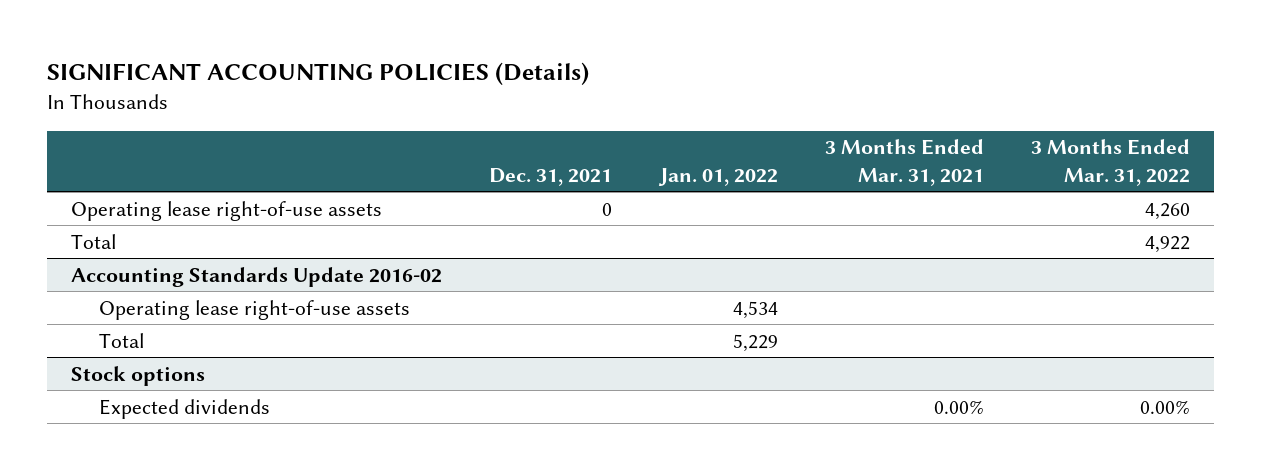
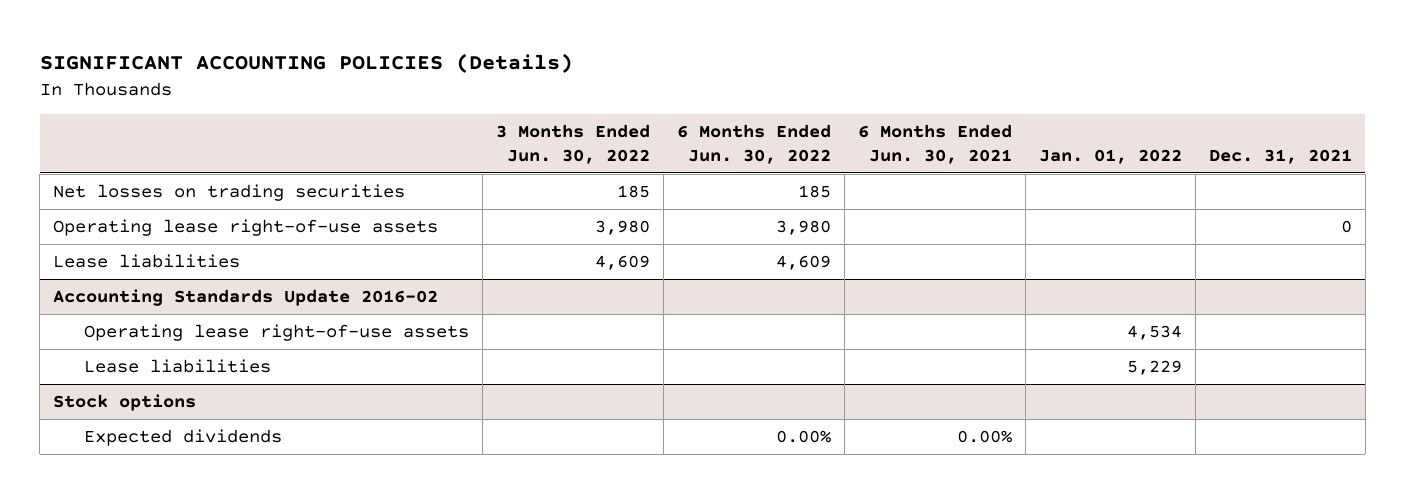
[824,139,984,186] 3 Months Ended Mar. 31, 2021 -> none
[1031,139,1191,186] 3 Months Ended Mar. 31, 2022 -> none
none -> [495,124,650,164] 3 Months Ended Jun. 30, 2022
none -> [676,124,831,164] 6 Months Ended Jun. 30, 2022
none -> [857,124,1012,164] 6 Months Ended Jun. 30, 2021
none -> [53,184,406,202] Net losses on trading securities
[70,233,116,249] Total -> [53,254,241,269] Lease liabilities
[99,332,145,348] Total -> [83,359,271,374] Lease liabilities

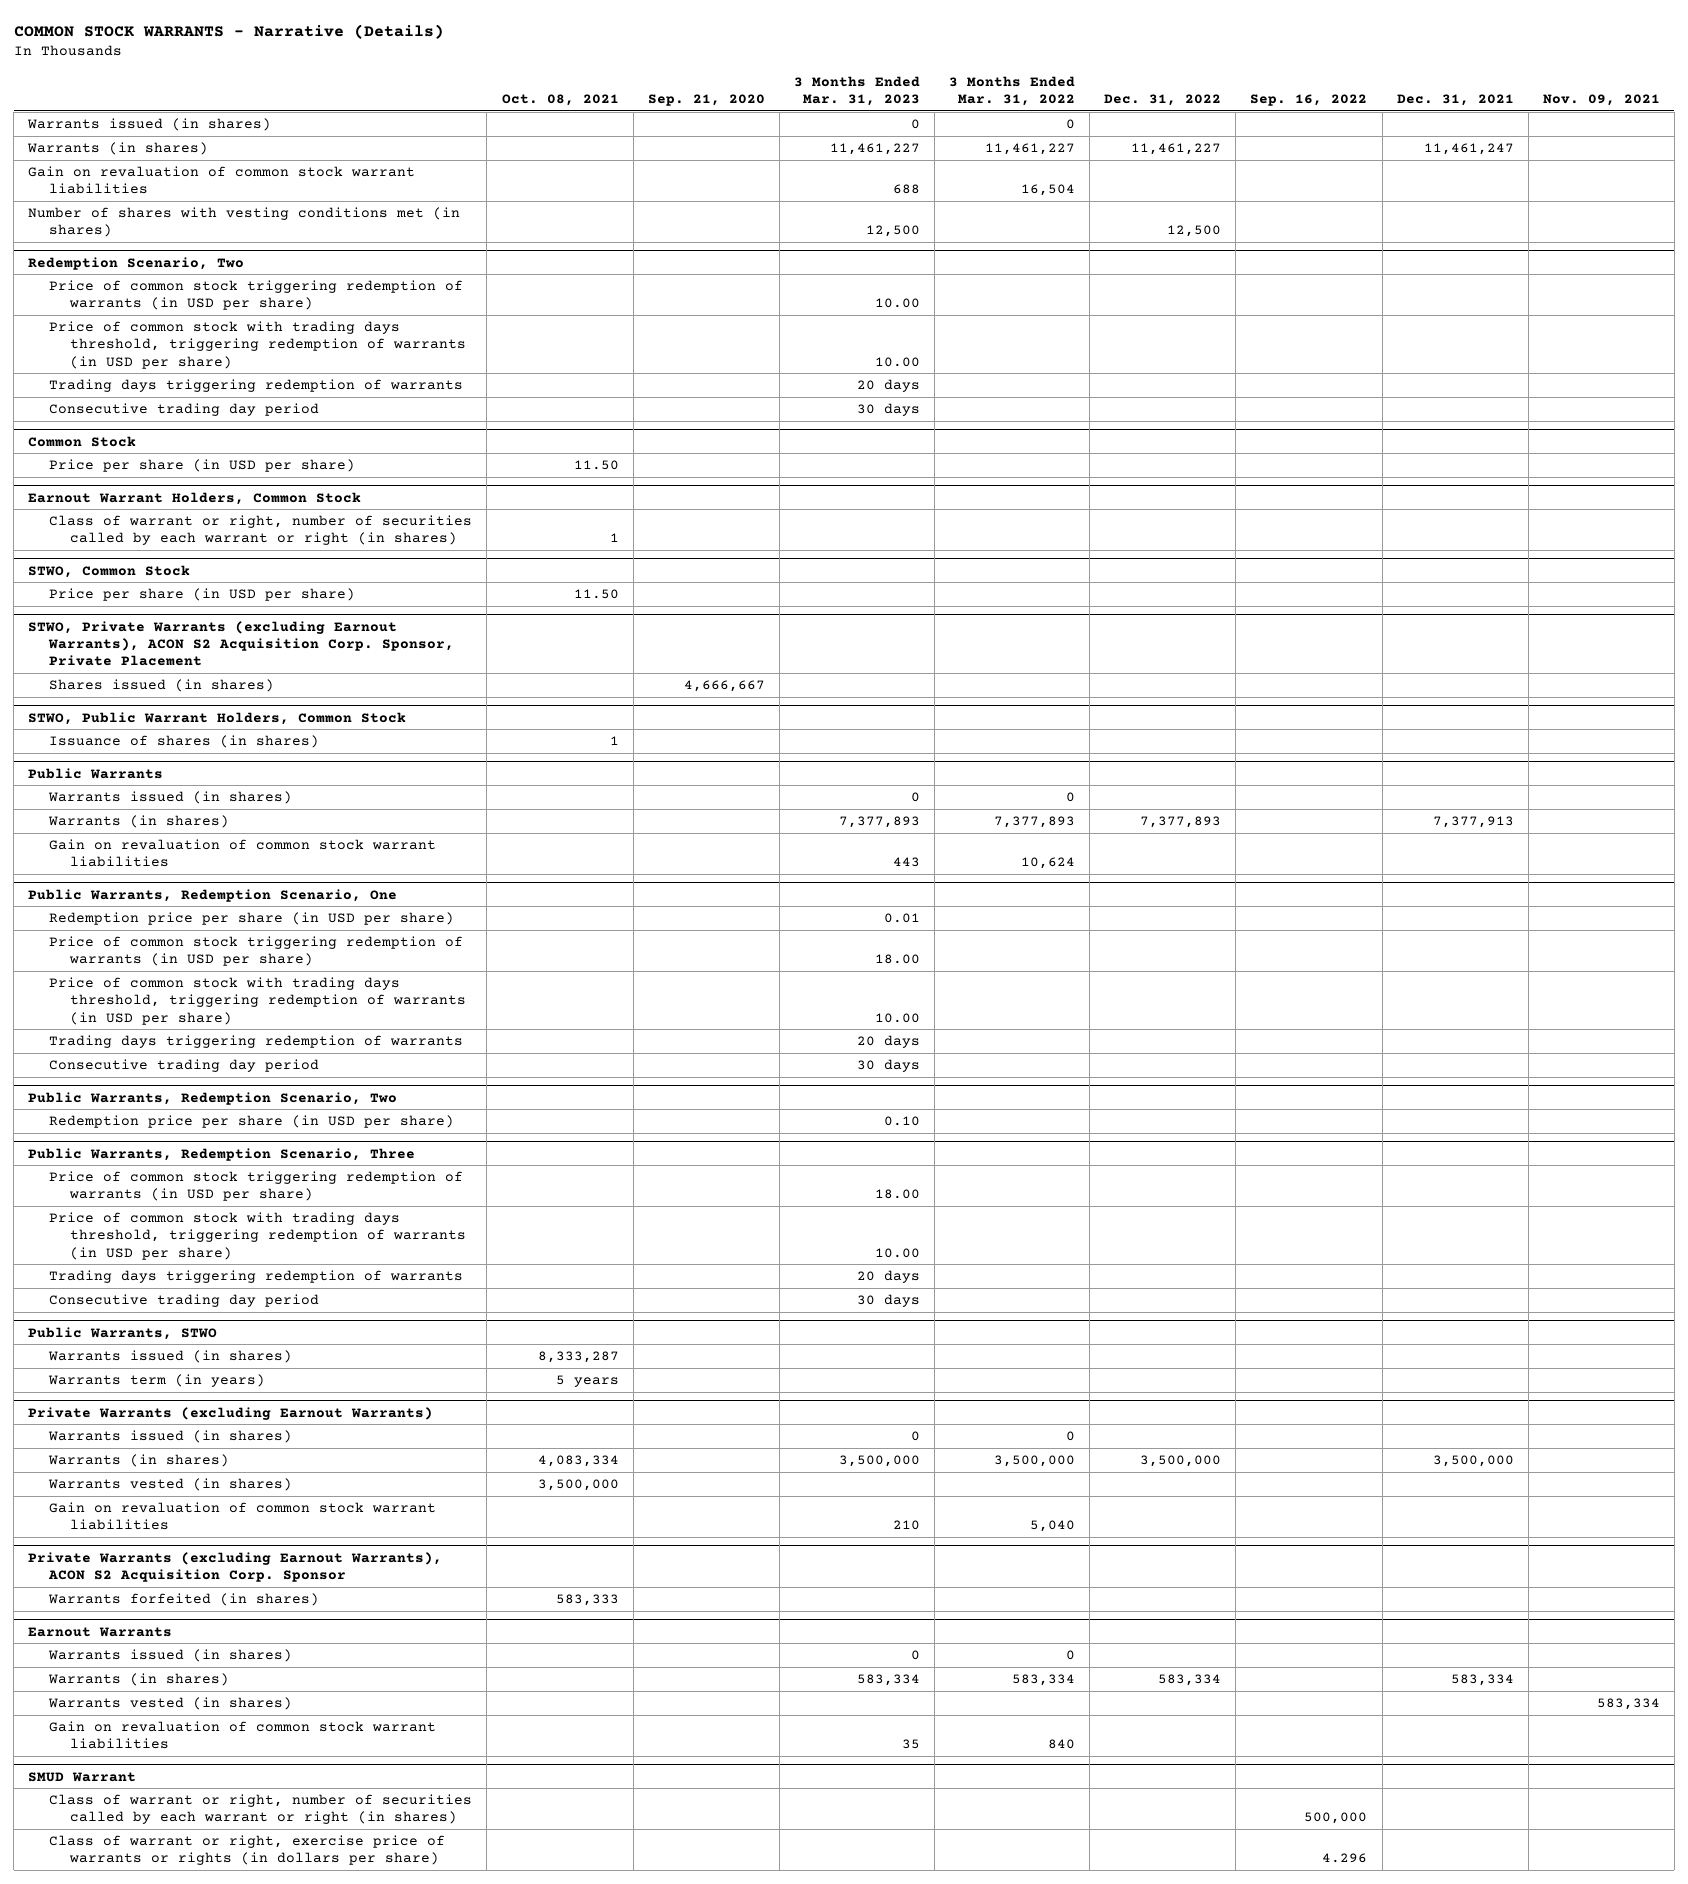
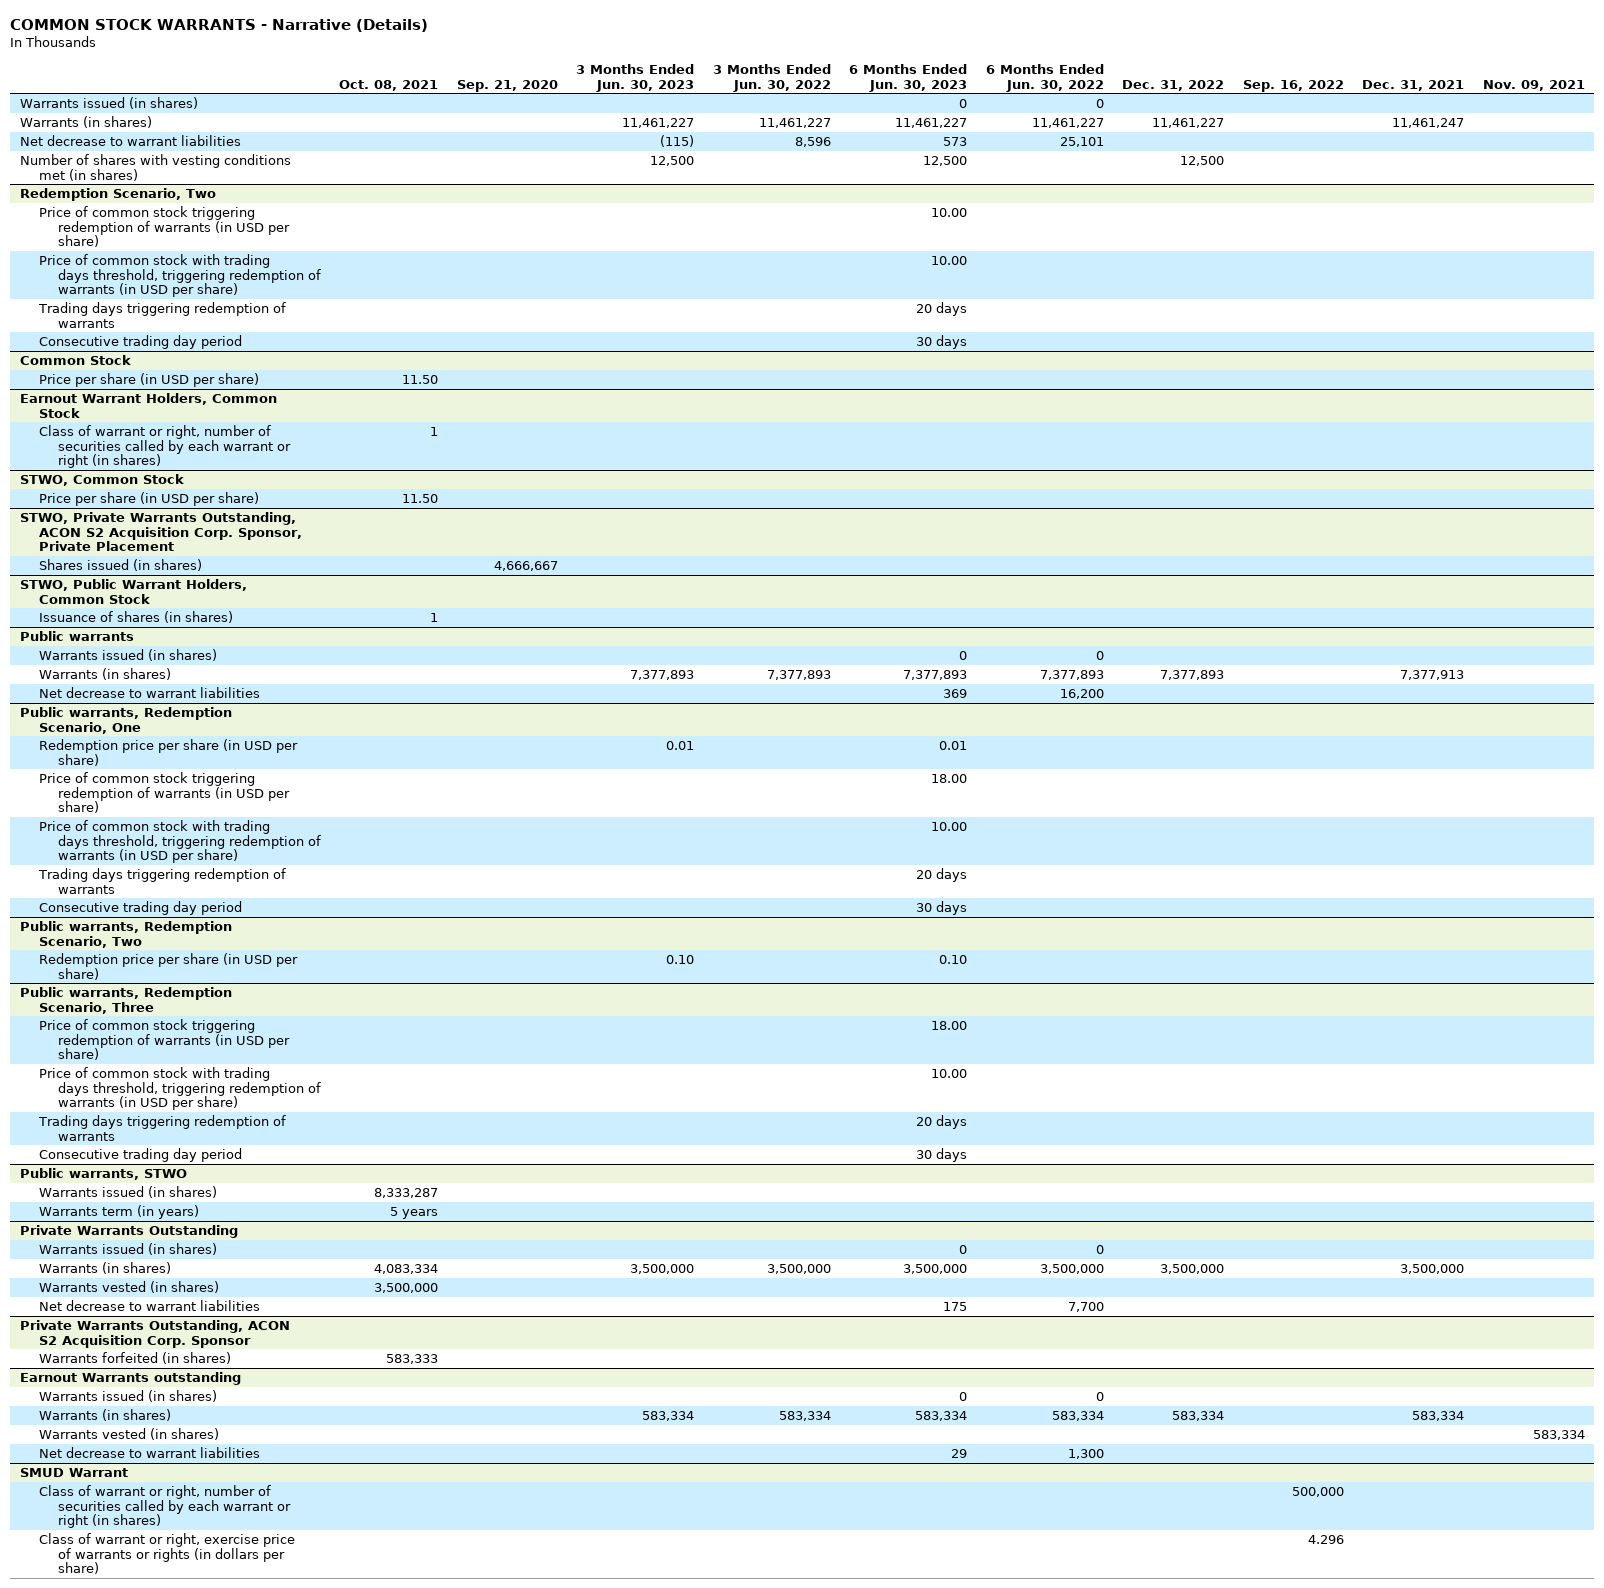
[793,75,920,106] 3 Months Ended Mar. 31, 2023 -> none
[949,75,1076,106] 3 Months Ended Mar. 31, 2022 -> none
none -> [576,63,695,92] 3 Months Ended Jun. 30, 2023
none -> [712,63,831,92] 3 Months Ended Jun. 30, 2022
none -> [849,63,968,92] 6 Months Ended Jun. 30, 2023
none -> [985,63,1104,92] 6 Months Ended Jun. 30, 2022
[28,166,416,195] Gain on revaluation of common stock warrant liabilities -> [19,135,241,147] Net decrease to warrant liabilities
[28,620,455,667] STWO, Private Warrants (excluding Earnout Warrants), ACON S2 Acquisition Corp. Sponsor, Private Placement -> [19,512,302,552] STWO, Private Warrants Outstanding, ACON S2 Acquisition Corp. Sponsor, Private Placement
[28,767,164,779] Public Warrants -> [19,631,134,642] Public warrants
[49,839,437,868] Gain on revaluation of common stock warrant liabilities -> [38,687,260,699] Net decrease to warrant liabilities
[28,888,398,902] Public Warrants, Redemption Scenario, One -> [19,707,232,734] Public warrants, Redemption Scenario, One
[28,1091,398,1105] Public Warrants, Redemption Scenario, Two -> [19,921,232,948] Public warrants, Redemption Scenario, Two
[28,1147,416,1161] Public Warrants, Redemption Scenario, Three -> [19,987,232,1014] Public warrants, Redemption Scenario, Three
[28,1326,218,1340] Public Warrants, STWO -> [19,1168,187,1181] Public warrants, STWO
[28,1406,434,1420] Private Warrants (excluding Earnout Warrants) -> [19,1225,238,1239] Private Warrants Outstanding
[49,1502,437,1531] Gain on revaluation of common stock warrant liabilities -> [38,1300,260,1312] Net decrease to warrant liabilities
[28,1551,443,1583] Private Warrants (excluding Earnout Warrants), ACON S2 Acquisition Corp. Sponsor -> [19,1320,290,1348] Private Warrants Outstanding, ACON S2 Acquisition Corp. Sponsor
[28,1626,173,1637] Earnout Warrants -> [19,1372,241,1386] Earnout Warrants outstanding
[49,1721,437,1750] Gain on revaluation of common stock warrant liabilities -> [38,1447,260,1459] Net decrease to warrant liabilities

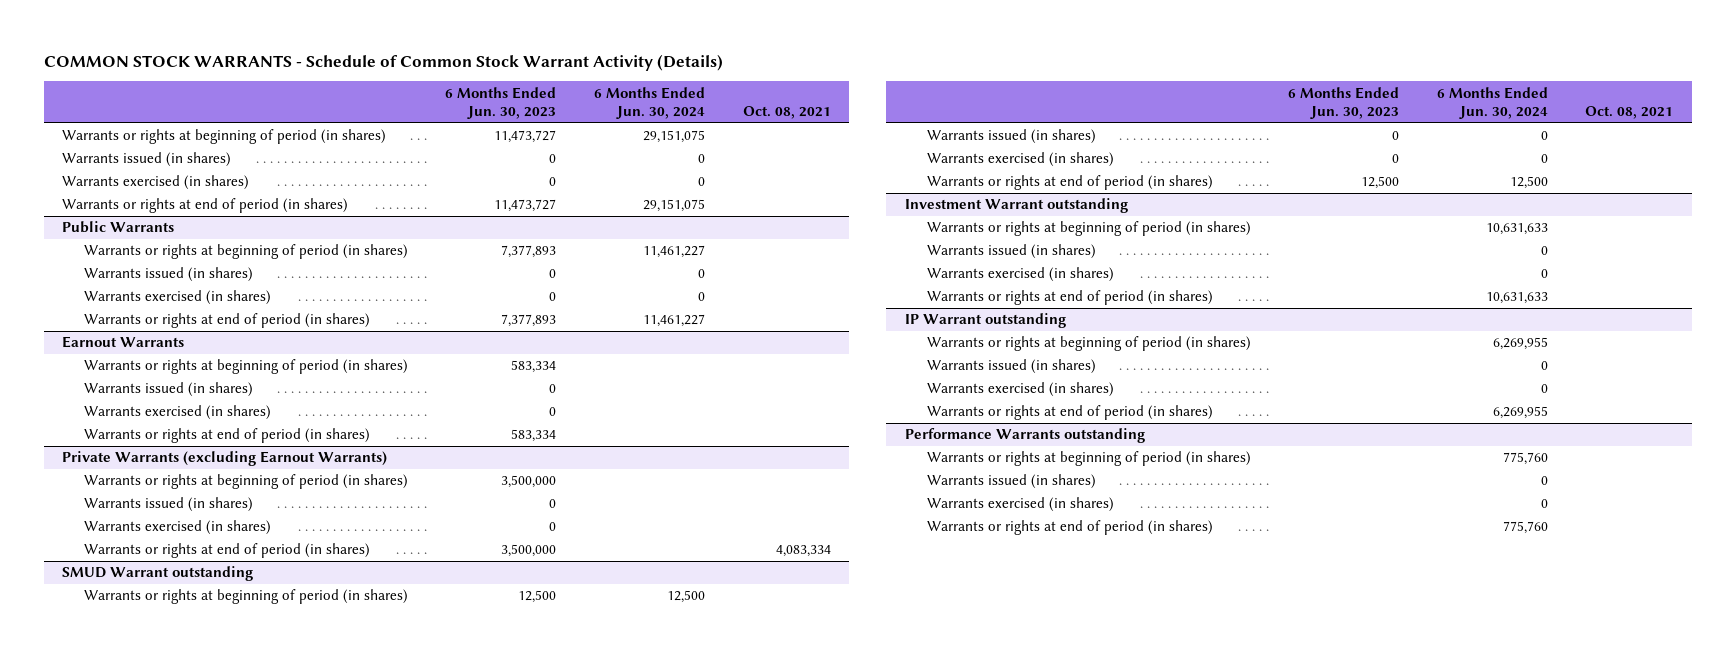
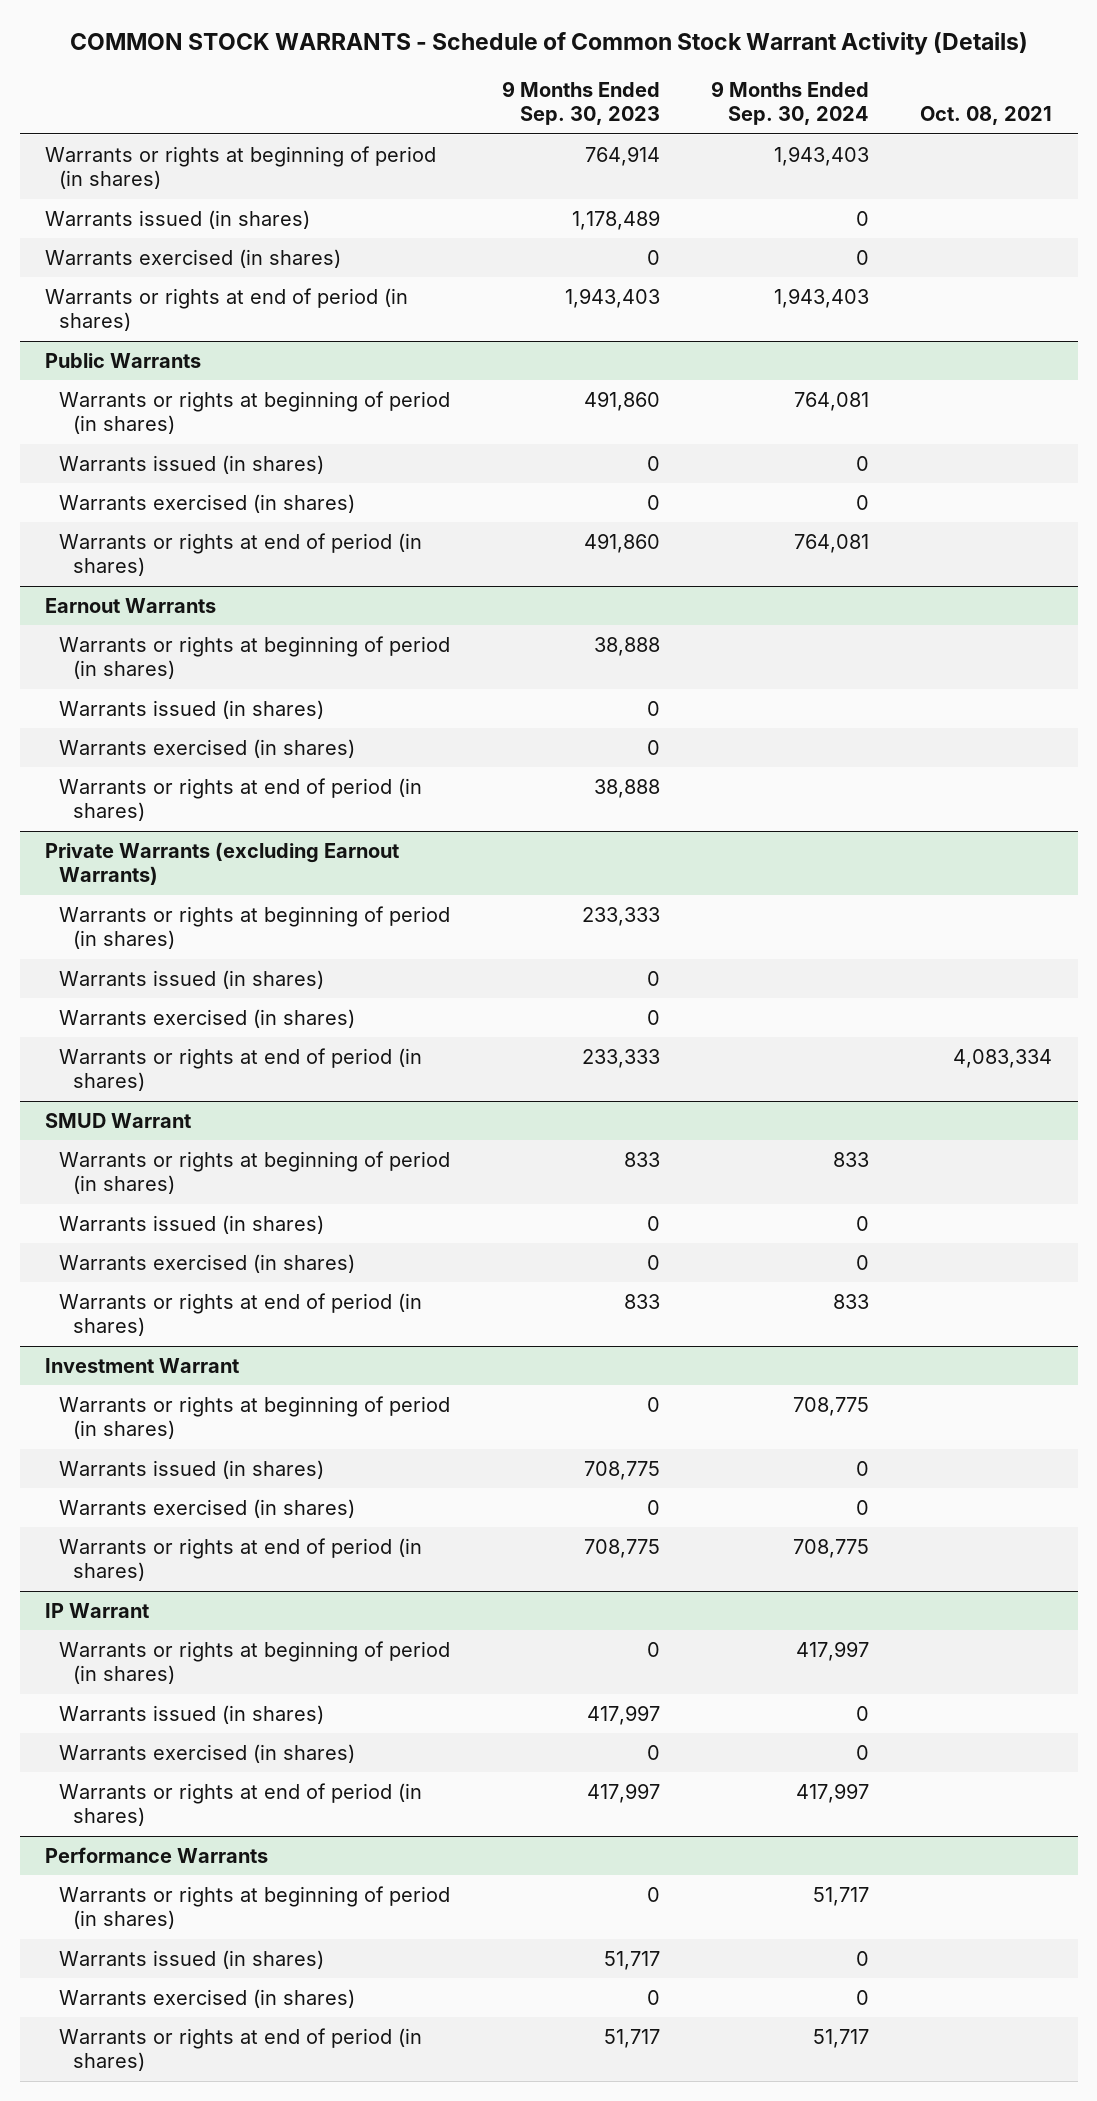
[445,86,557,120] 6 Months Ended Jun. 30, 2023 -> none
[594,86,706,120] 6 Months Ended Jun. 30, 2024 -> none
none -> [501,81,660,126] 9 Months Ended Sep. 30, 2023
none -> [710,81,869,126] 9 Months Ended Sep. 30, 2024
[62,566,254,582] SMUD Warrant outstanding -> [45,1112,192,1128] SMUD Warrant
[905,198,1129,214] Investment Warrant outstanding -> [45,1357,240,1373] Investment Warrant
[905,313,1067,329] IP Warrant outstanding -> [45,1602,150,1618] IP Warrant
[905,428,1146,444] Performance Warrants outstanding -> [45,1846,269,1863] Performance Warrants

